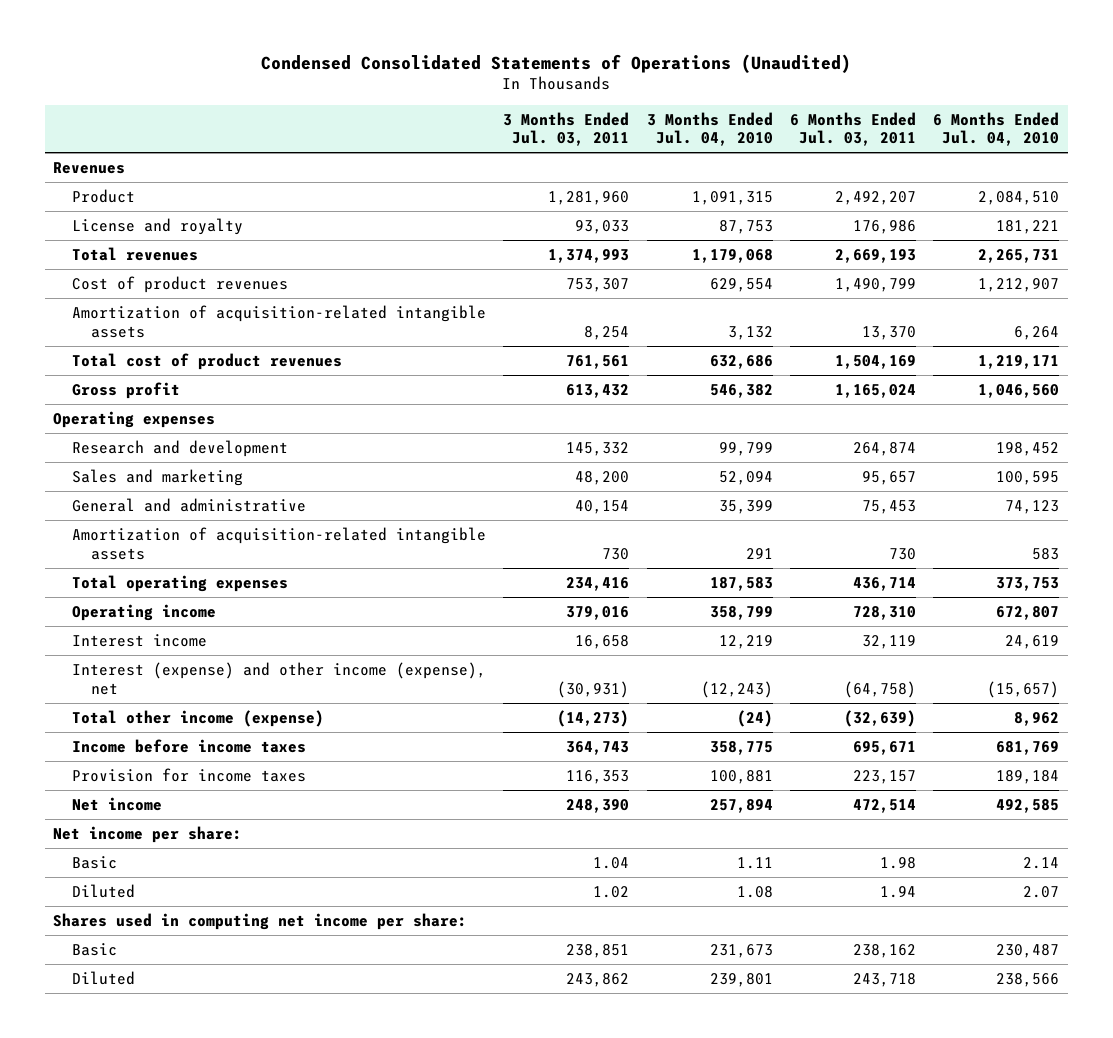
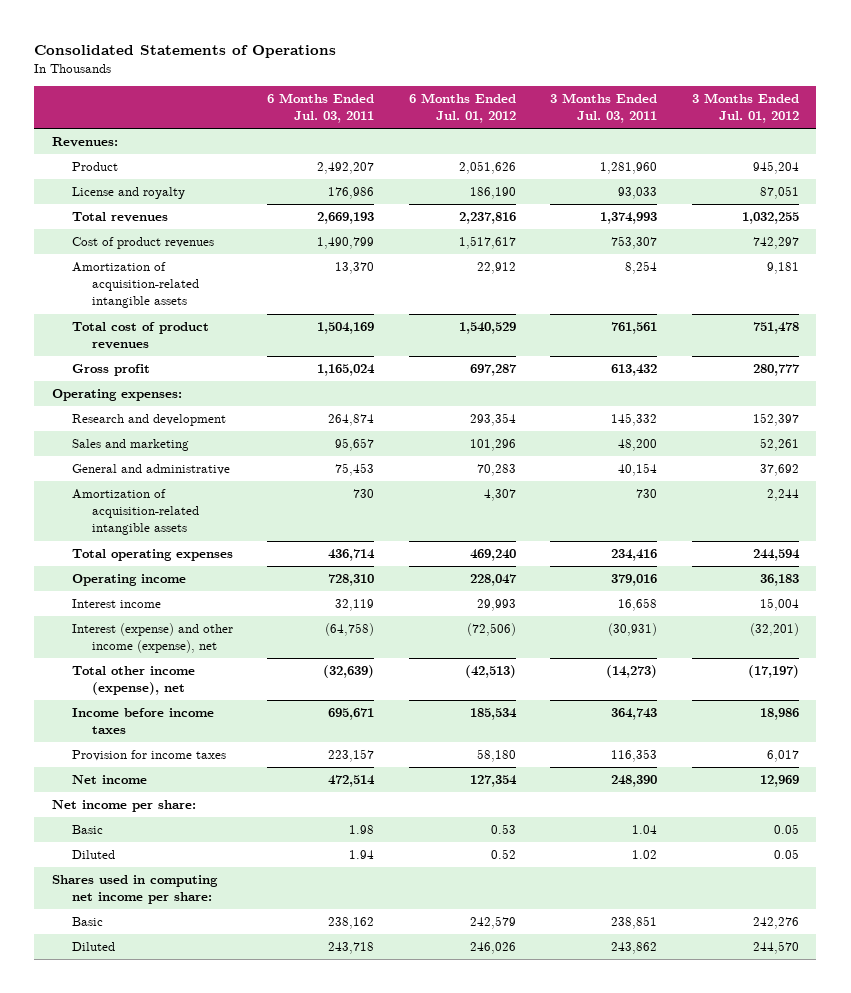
[261,53,852,73] Condensed Consolidated Statements of Operations (Unaudited) -> [34,44,337,58] Consolidated Statements of Operations
[646,111,773,147] 3 Months Ended Jul. 04, 2010 -> none
[933,111,1060,147] 6 Months Ended Jul. 04, 2010 -> none
none -> [408,93,516,124] 6 Months Ended Jul. 01, 2012
none -> [692,93,800,124] 3 Months Ended Jul. 01, 2012
[53,161,126,174] Revenues -> [51,137,118,148] Revenues:
[53,410,216,428] Operating expenses -> [51,389,182,402] Operating expenses:
[71,709,324,727] Total other income (expense) -> [71,666,195,696] Total other income (expense), net

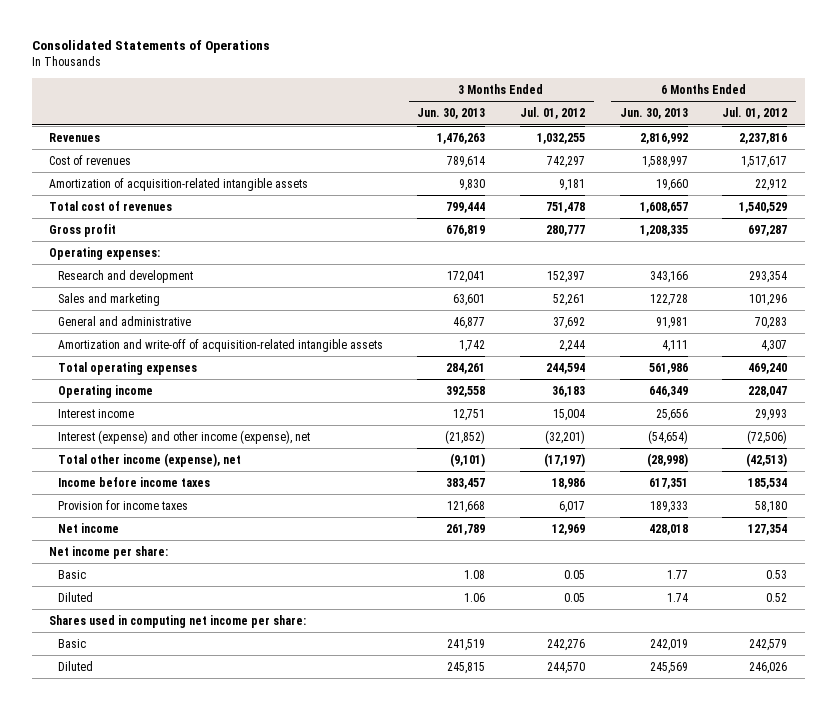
[267,93,375,124] 6 Months Ended Jul. 03, 2011 -> none
[550,93,658,124] 3 Months Ended Jul. 03, 2011 -> none
none -> [417,108,486,120] Jun. 30, 2013
none -> [619,108,688,120] Jun. 30, 2013
[51,137,118,148] Revenues: -> none
[71,162,118,172] Product -> none
[71,187,185,200] License and royalty -> none
[71,212,168,223] Total revenues -> [49,132,101,142] Revenues
[71,237,214,250] Cost of product revenues -> [49,154,132,165] Cost of revenues
[71,322,209,350] Total cost of product revenues -> [49,200,173,211] Total cost of revenues
[71,489,199,536] Amortization of acquisition-related intangible assets -> [57,338,383,352] Amortization and write-off of acquisition-related intangible assets

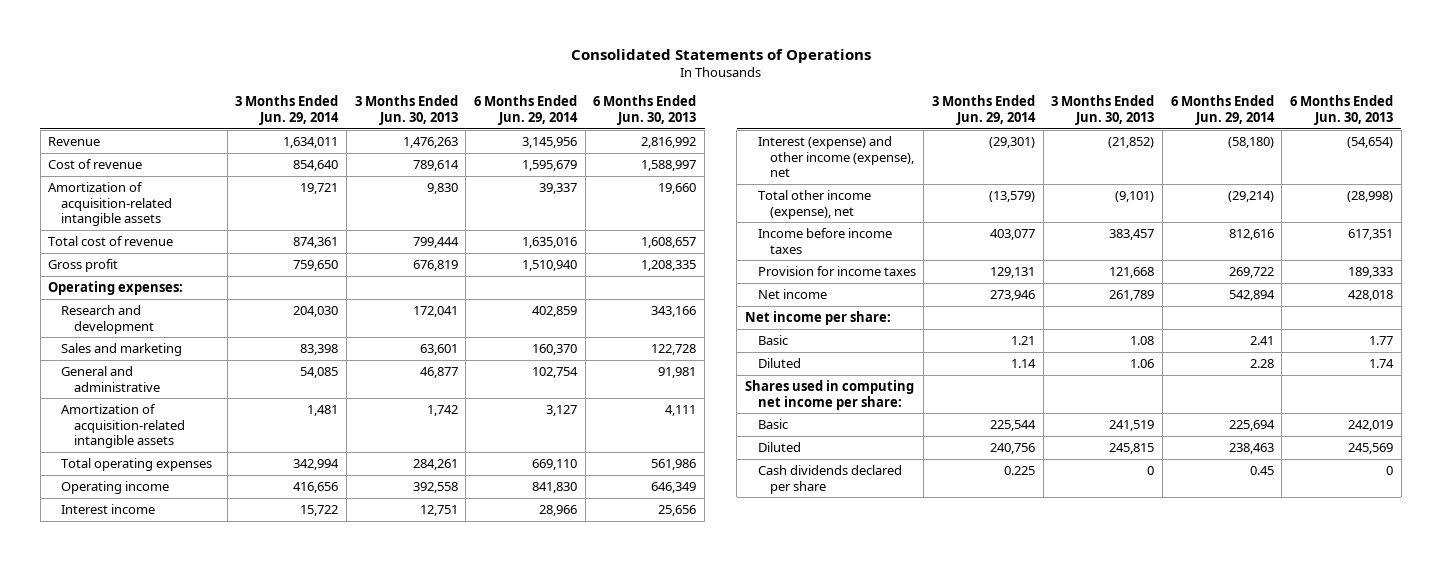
[520,107,586,120] Jul. 01, 2012 -> none
[722,107,788,120] Jul. 01, 2012 -> none
none -> [235,95,340,125] 3 Months Ended Jun. 29, 2014
none -> [474,95,579,125] 6 Months Ended Jun. 29, 2014
[49,132,101,142] Revenues -> [48,136,101,146] Revenue
[49,154,132,165] Cost of revenues -> [48,158,143,169] Cost of revenue
[49,200,173,211] Total cost of revenues -> [48,235,174,246] Total cost of revenue
[57,338,383,352] Amortization and write-off of acquisition-related intangible assets -> [61,403,185,449] Amortization of acquisition-related intangible assets
none -> [757,464,902,494] Cash dividends declared per share

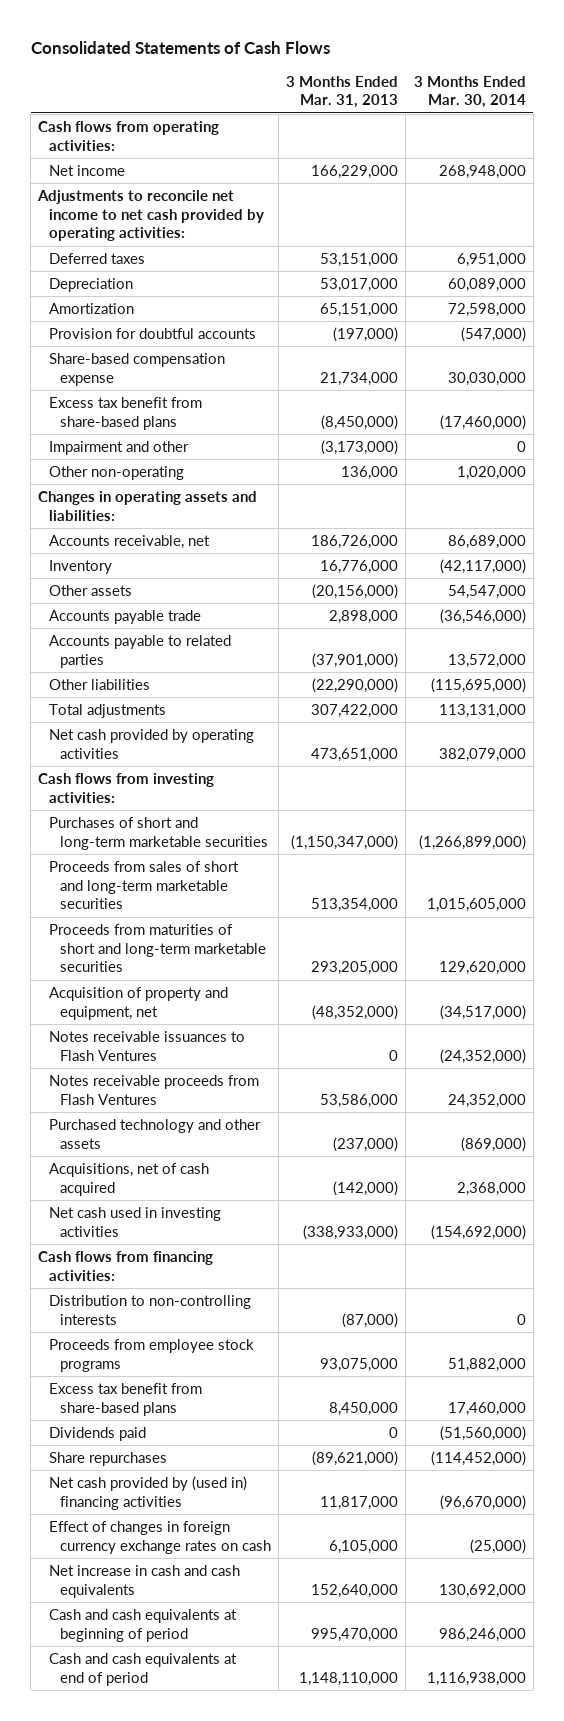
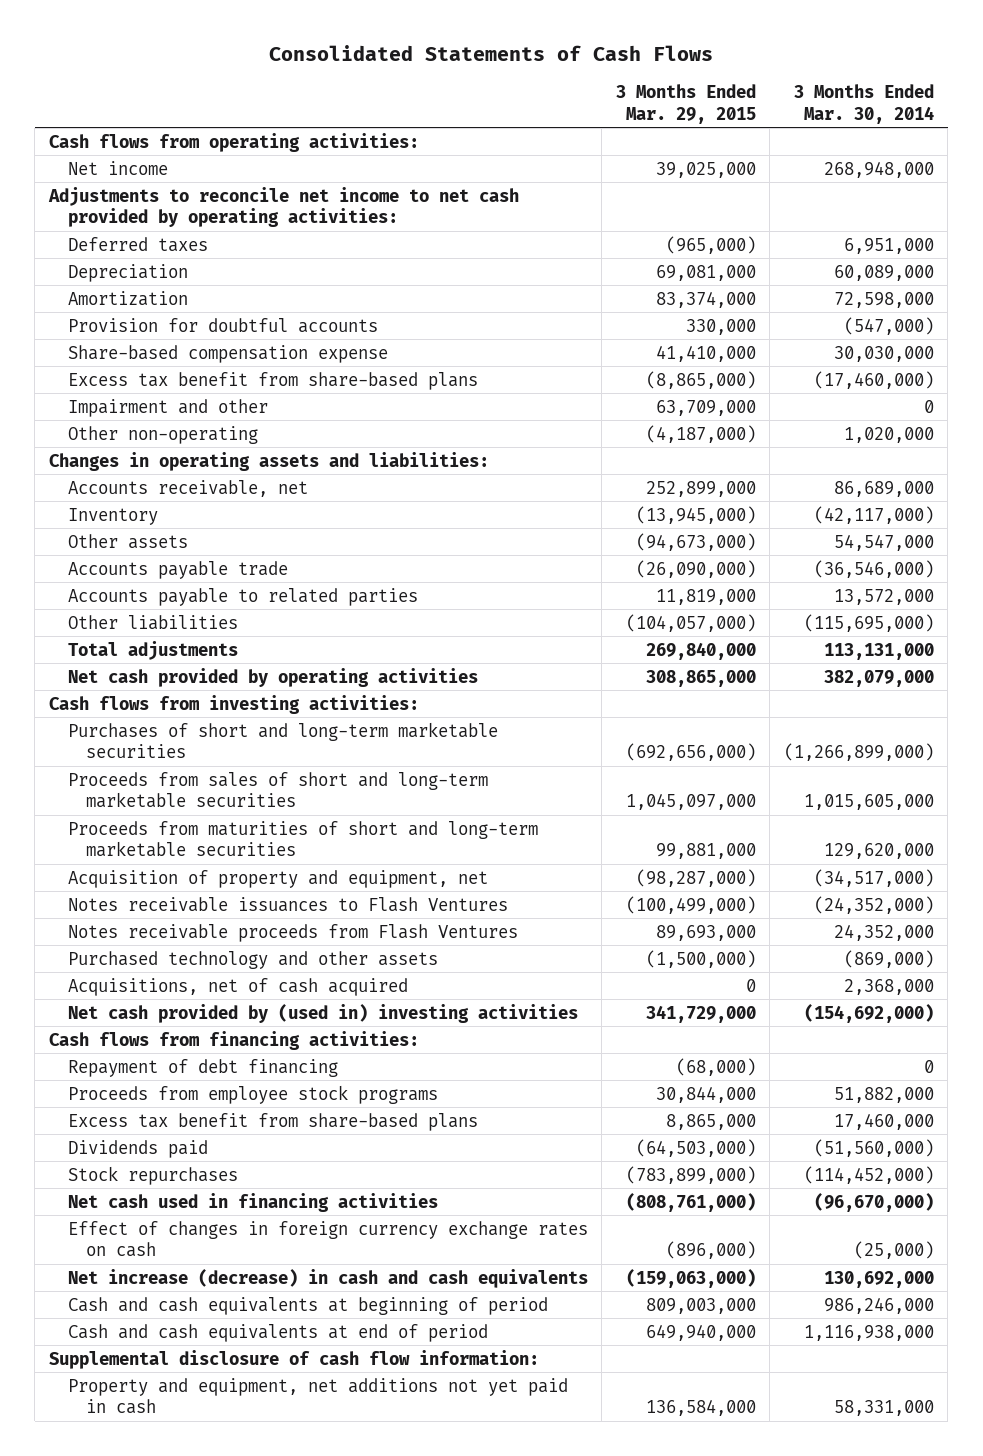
[286,75,399,109] 3 Months Ended Mar. 31, 2013 -> none
none -> [615,83,756,124] 3 Months Ended Mar. 29, 2015
[49,1207,222,1237] Net cash used in investing activities -> [67,1003,578,1023] Net cash provided by (used in) investing activities
[49,1295,252,1325] Distribution to non-controlling interests -> none
none -> [67,1058,338,1077] Repayment of debt financing
[49,1452,168,1467] Share repurchases -> [67,1165,238,1185] Stock repurchases
[49,1476,248,1510] Net cash provided by (used in) financing activities -> [67,1192,438,1212] Net cash used in financing activities
[49,1565,241,1598] Net increase in cash and cash equivalents -> [67,1268,588,1288] Net increase (decrease) in cash and cash equivalents
none -> [48,1349,539,1369] Supplemental disclosure of cash flow information:
none -> [67,1377,568,1415] Property and equipment, net additions not yet paid in cash

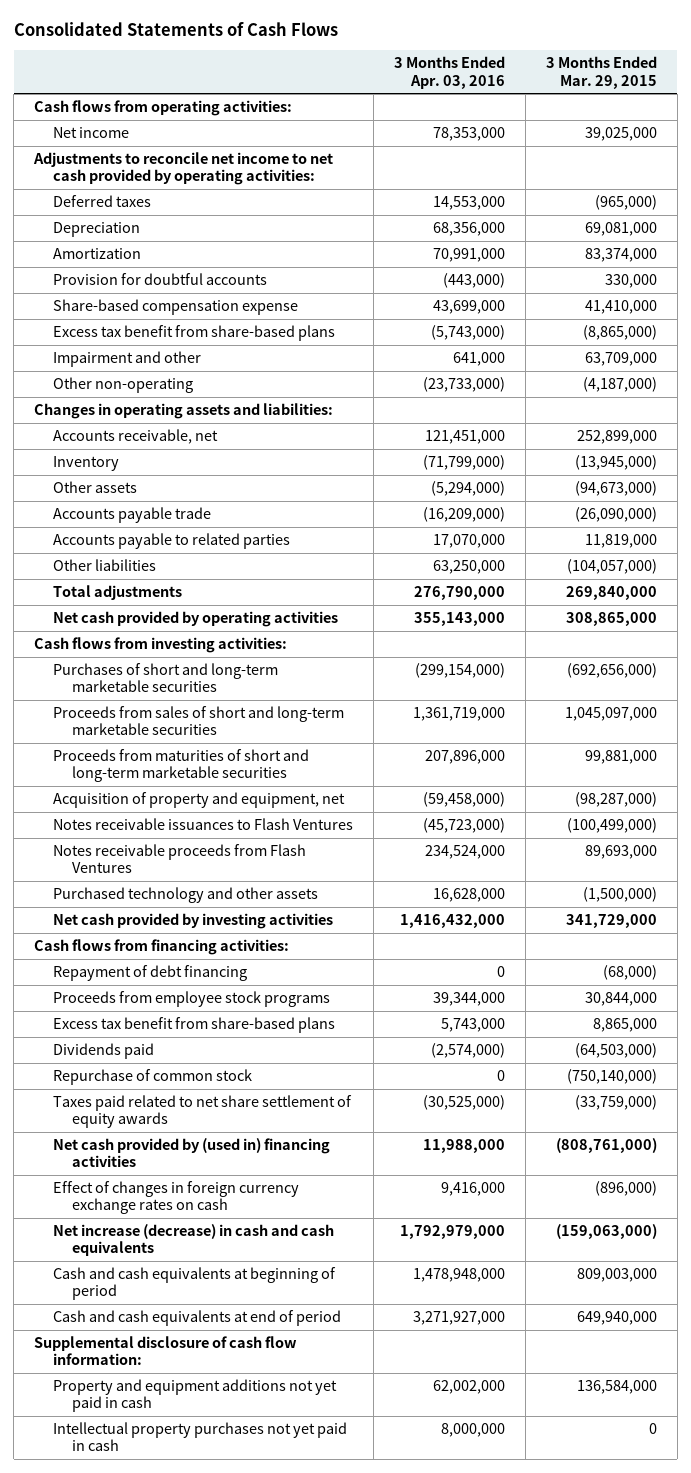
[793,83,934,124] 3 Months Ended Mar. 30, 2014 -> none
none -> [393,56,505,89] 3 Months Ended Apr. 03, 2016
[67,977,408,996] Acquisitions, net of cash acquired -> none
[67,1003,578,1023] Net cash provided by (used in) investing activities -> [52,913,333,930] Net cash provided by investing activities
[67,1165,238,1185] Stock repurchases -> [52,1069,252,1086] Repurchase of common stock
[625,1165,756,1184] (783,899,000) -> [566,1069,657,1085] (750,140,000)
none -> [52,1095,352,1129] Taxes paid related to net share settlement of equity awards
[67,1192,438,1212] Net cash used in financing activities -> [52,1138,330,1168] Net cash provided by (used in) financing activities
[67,1377,568,1415] Property and equipment, net additions not yet paid in cash -> [52,1379,337,1413] Property and equipment additions not yet paid in cash
none -> [52,1422,347,1452] Intellectual property purchases not yet paid in cash

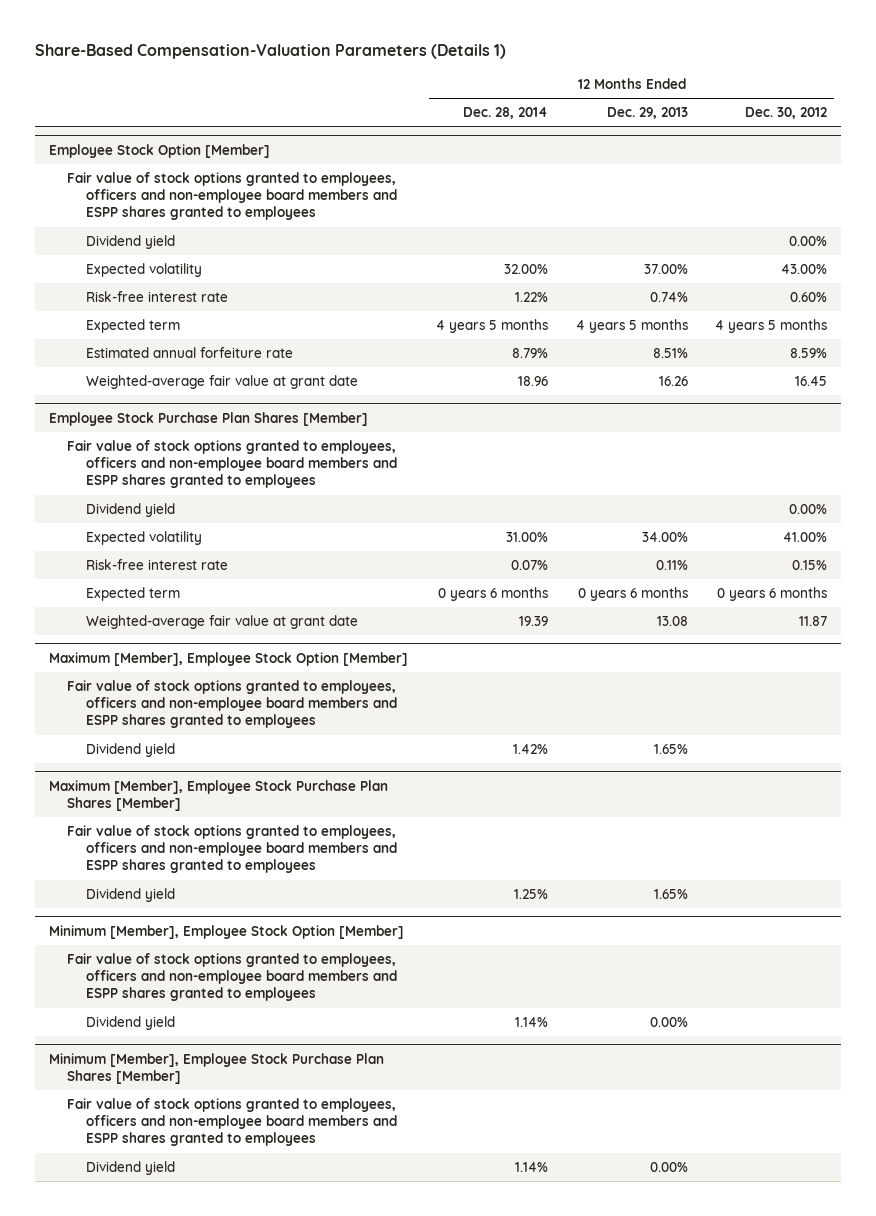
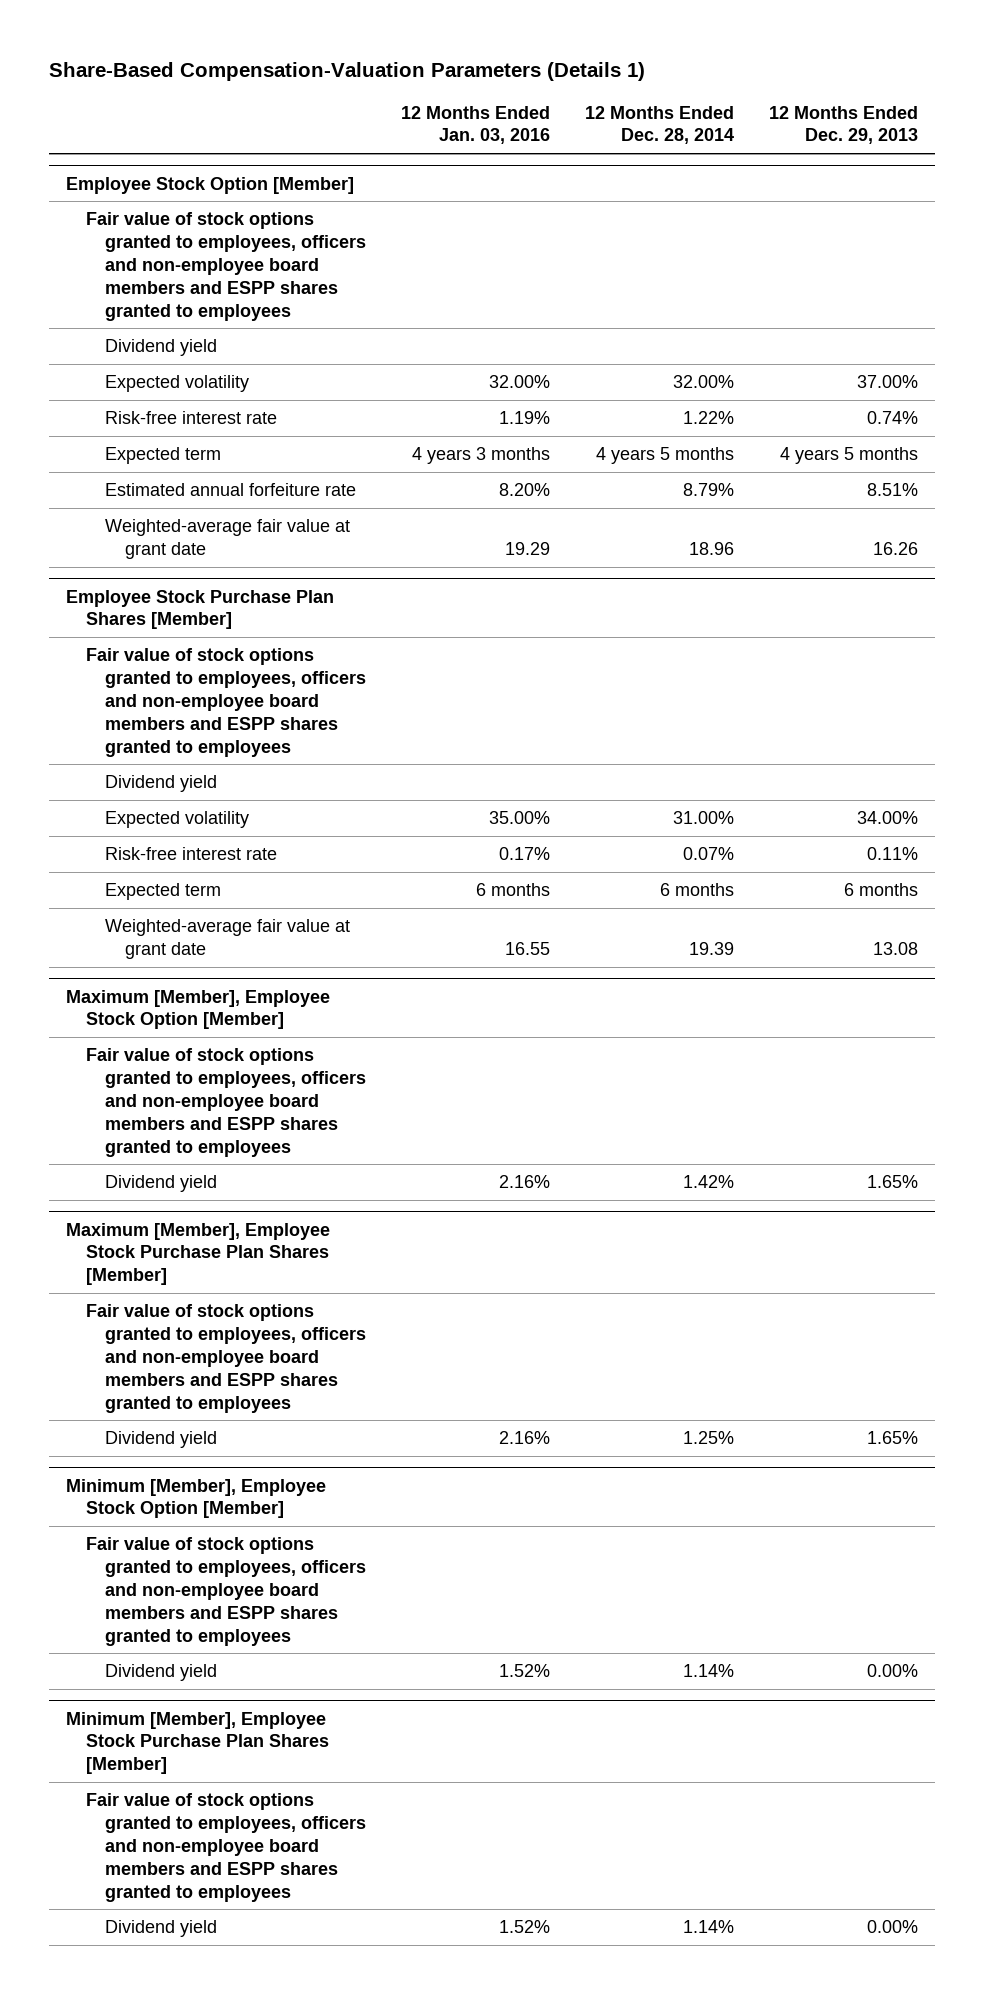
[745,107,828,120] Dec. 30, 2012 -> none
none -> [400,105,550,145] 12 Months Ended Jan. 03, 2016
[437,586,548,601] 0 years 6 months -> [659,883,734,897] 6 months
[577,586,688,601] 0 years 6 months -> [843,883,918,897] 6 months

